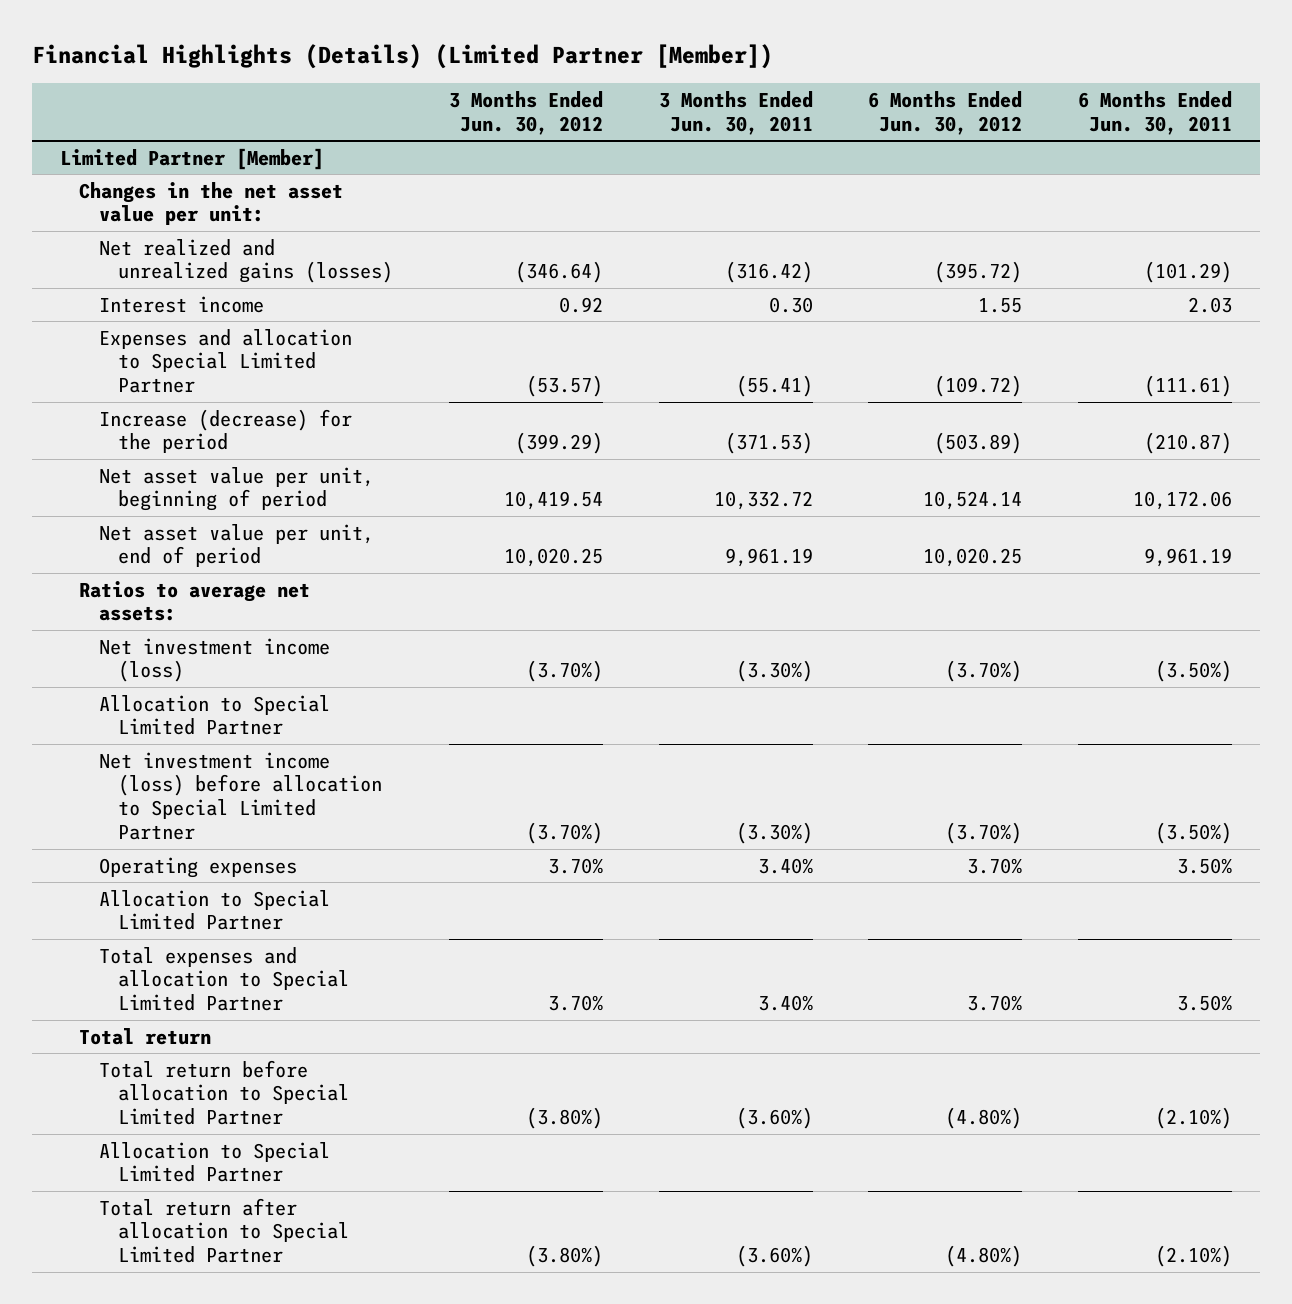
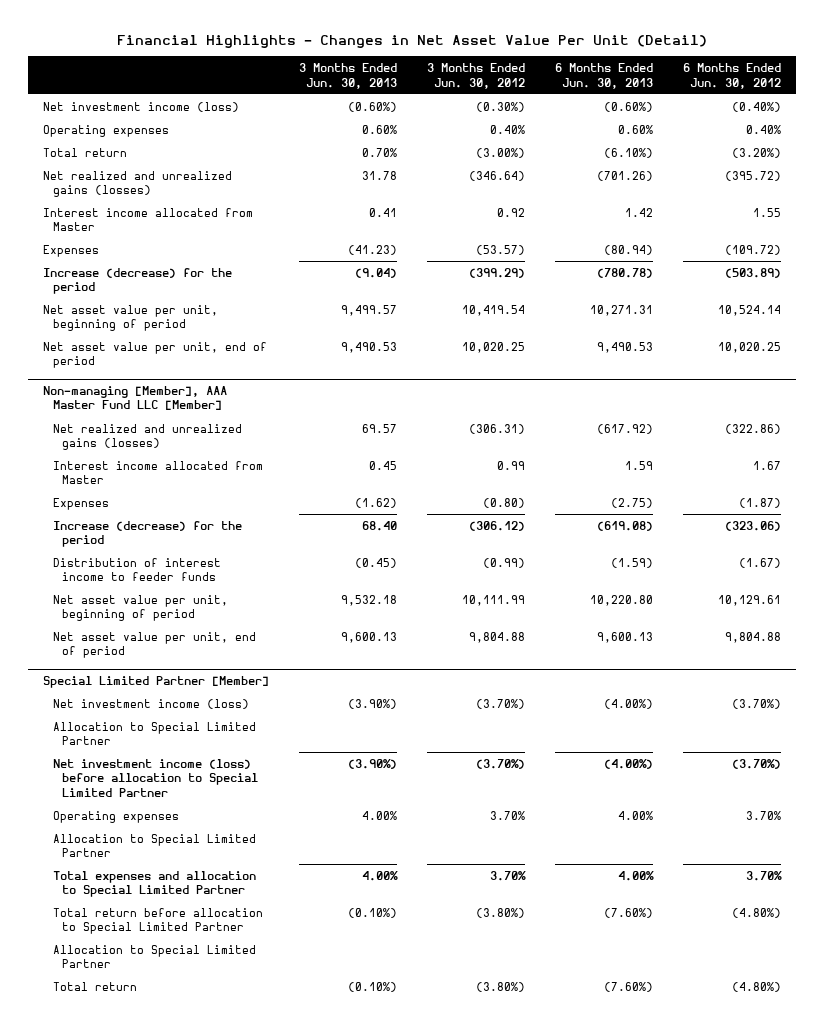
[31,44,773,70] Financial Highlights (Details) (Limited Partner [Member]) -> [116,35,707,49] Financial Highlights - Changes in Net Asset Value Per Unit (Detail)
[658,90,813,135] 3 Months Ended Jun. 30, 2011 -> none
[1078,90,1233,135] 6 Months Ended Jun. 30, 2011 -> none
none -> [298,63,397,89] 3 Months Ended Jun. 30, 2013
none -> [554,63,653,89] 6 Months Ended Jun. 30, 2013
[59,147,324,170] Limited Partner [Member] -> none
[79,181,344,226] Changes in the net asset value per unit: -> none
none -> [42,101,239,112] Net investment income (loss)
none -> [42,124,169,137] Operating expenses
none -> [42,147,127,157] Total return
[98,295,264,313] Interest income -> [42,207,253,232] Interest income allocated from Master
[98,328,352,394] Expenses and allocation to Special Limited Partner -> [42,244,99,257] Expenses
[79,580,311,622] Ratios to average net assets: -> none
none -> [42,385,227,411] Non-managing [Member], AAA Master Fund LLC [Member]
none -> [52,423,242,451] Net realized and unrealized gains (losses)
none -> [52,460,263,485] Interest income allocated from Master
none -> [52,497,109,510] Expenses
none -> [52,520,242,548] Increase (decrease) for the period
none -> [52,557,221,582] Distribution of interest income to feeder funds
none -> [52,594,228,622] Net asset value per unit, beginning of period
none -> [52,631,256,659] Net asset value per unit, end of period
none -> [42,675,269,688] Special Limited Partner [Member]
[79,1027,212,1045] Total return -> none
[98,1197,350,1264] Total return after allocation to Special Limited Partner -> [52,981,137,991] Total return

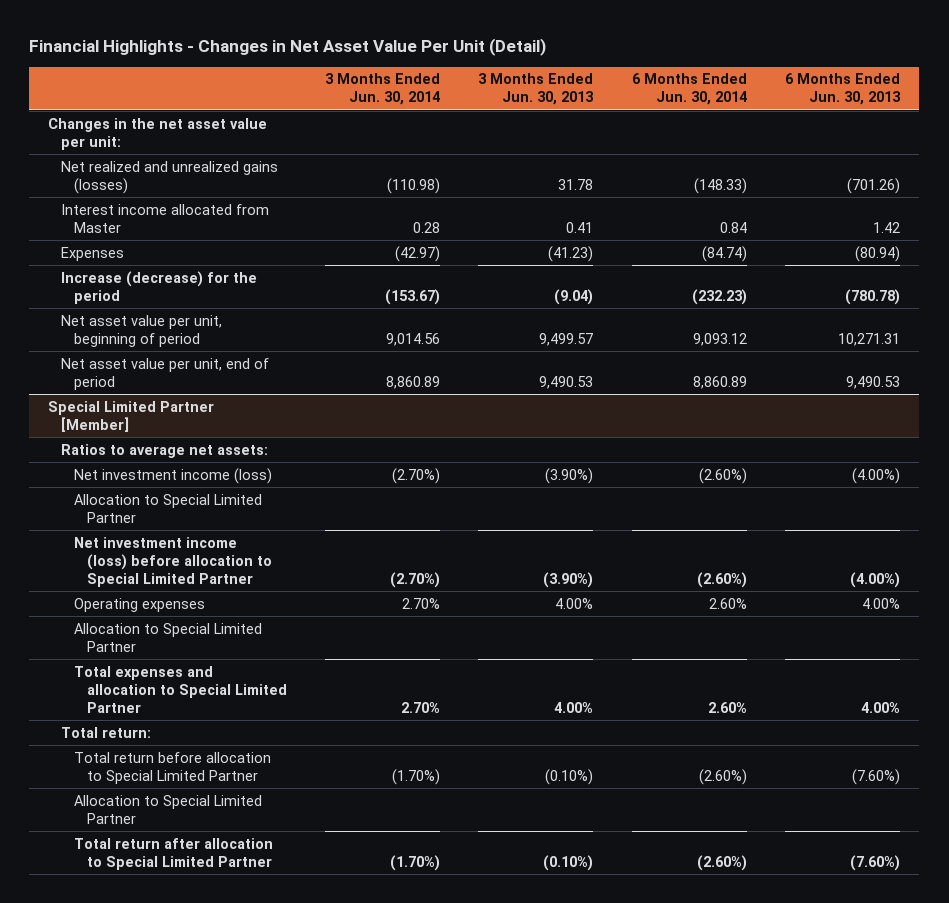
[426,63,525,89] 3 Months Ended Jun. 30, 2012 -> none
[682,63,781,89] 6 Months Ended Jun. 30, 2012 -> none
none -> [324,73,440,106] 3 Months Ended Jun. 30, 2014
none -> [631,73,747,106] 6 Months Ended Jun. 30, 2014
[42,101,239,112] Net investment income (loss) -> none
[42,124,169,137] Operating expenses -> none
[42,147,127,157] Total return -> none
none -> [48,117,268,150] Changes in the net asset value per unit:
[42,385,227,411] Non-managing [Member], AAA Master Fund LLC [Member] -> none
[52,423,242,451] Net realized and unrealized gains (losses) -> none
[52,460,263,485] Interest income allocated from Master -> none
[52,497,109,510] Expenses -> none
[52,520,242,548] Increase (decrease) for the period -> none
[52,557,221,582] Distribution of interest income to feeder funds -> none
[52,594,228,622] Net asset value per unit, beginning of period -> none
[52,631,256,659] Net asset value per unit, end of period -> none
none -> [61,443,269,458] Ratios to average net assets:
none -> [61,726,152,738] Total return:
[52,981,137,991] Total return -> [73,837,273,870] Total return after allocation to Special Limited Partner

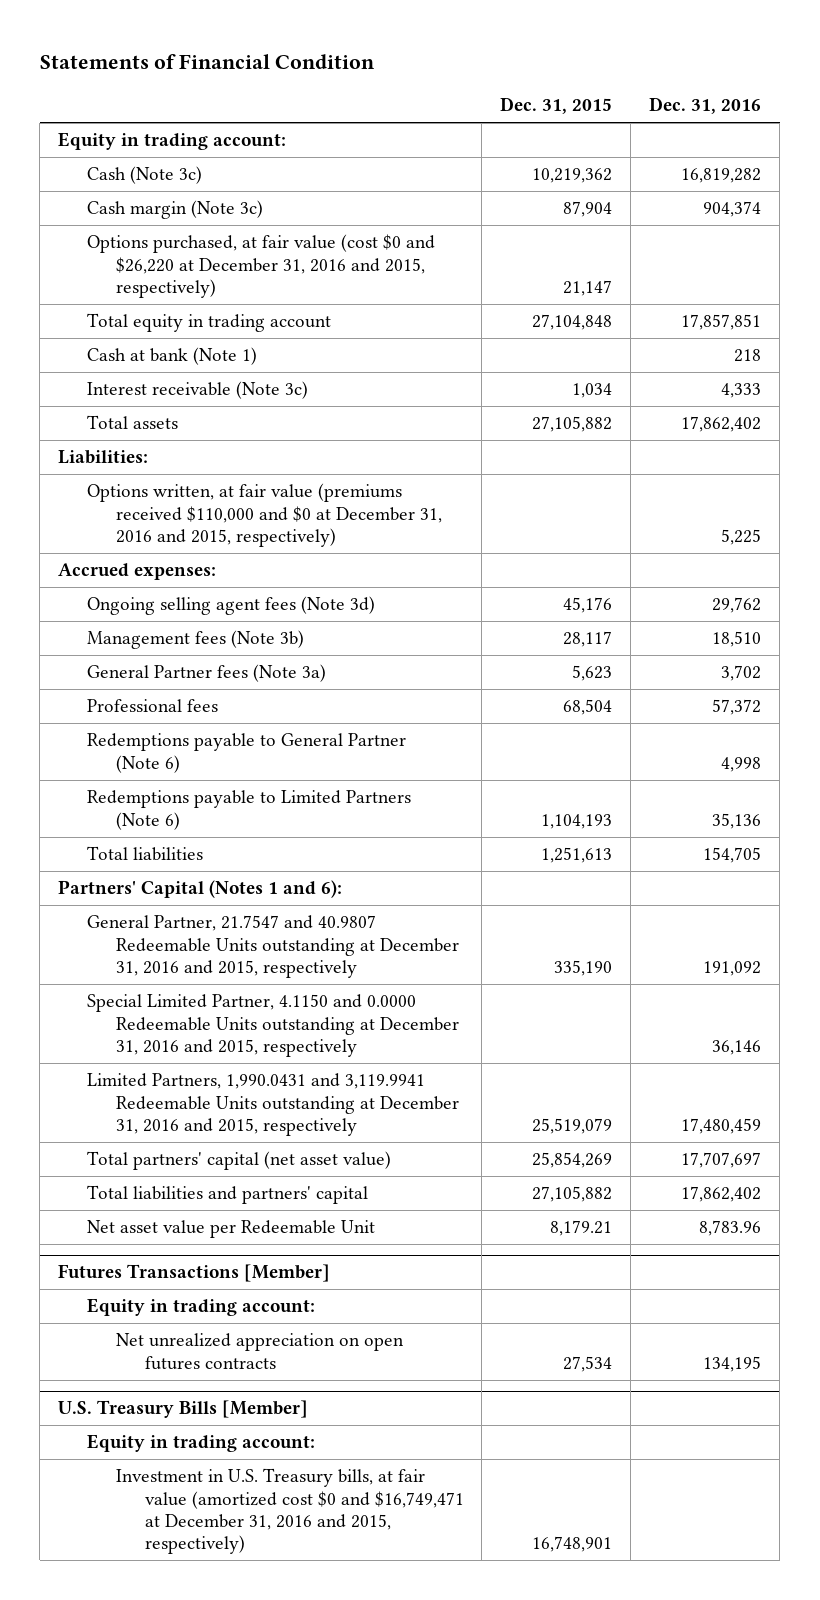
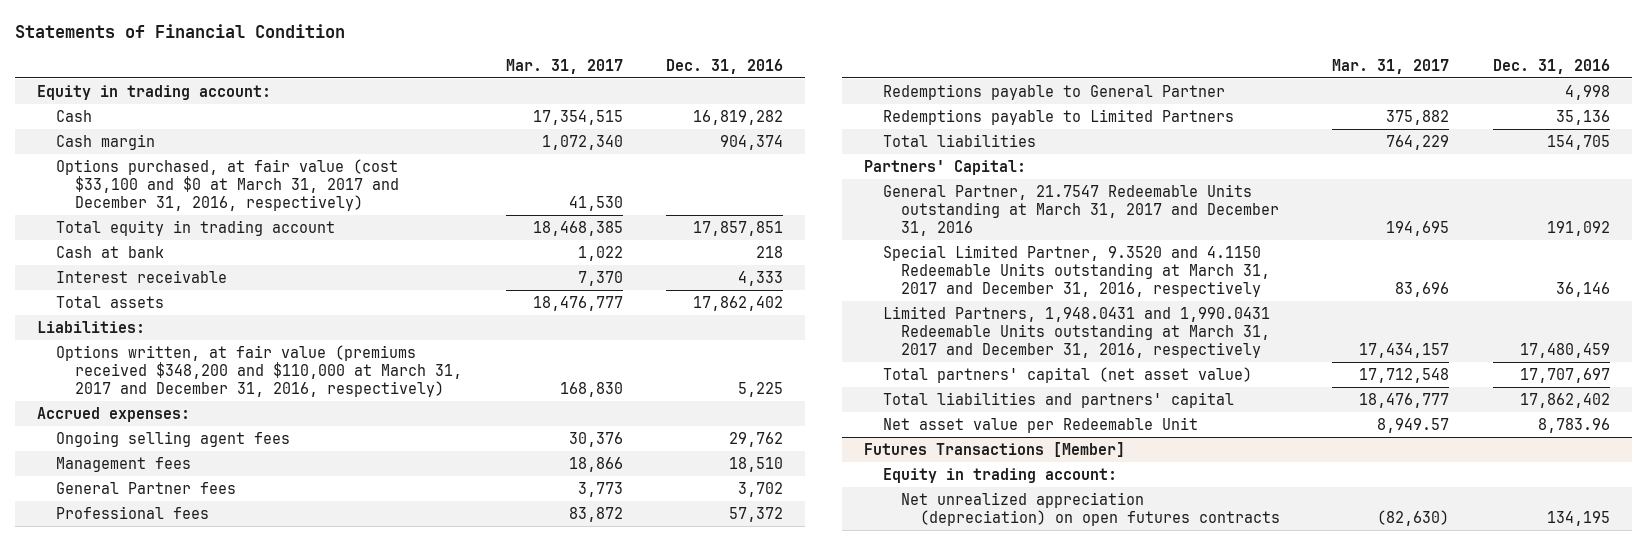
[500,97,613,115] Dec. 31, 2015 -> none
none -> [505,58,623,74] Mar. 31, 2017
[86,166,202,185] Cash (Note 3c) -> [55,109,92,122] Cash
[86,200,263,220] Cash margin (Note 3c) -> [55,133,155,150] Cash margin
[86,234,435,298] Options purchased, at fair value (cost $0 and $26,220 at December 31, 2016 and 2015, respectively) -> [55,158,399,211] Options purchased, at fair value (cost $33,100 and $0 at March 31, 2017 and December 31, 2016, respectively)
[86,347,257,366] Cash at bank (Note 1) -> [55,245,164,258] Cash at bank
[86,381,308,400] Interest receivable (Note 3c) -> [55,269,227,283] Interest receivable
[86,483,442,547] Options written, at fair value (premiums received $110,000 and $0 at December 31, 2016 and 2015, respectively) -> [55,344,462,397] Options written, at fair value (premiums received $348,200 and $110,000 at March 31, 2017 and December 31, 2016, respectively)
[86,596,375,616] Ongoing selling agent fees (Note 3d) -> [55,430,290,447] Ongoing selling agent fees
[86,630,304,650] Management fees (Note 3b) -> [55,456,191,472] Management fees
[86,664,326,683] General Partner fees (Note 3a) -> [55,481,236,494] General Partner fees
[86,733,406,773] Redemptions payable to General Partner (Note 6) -> [882,83,1225,100] Redemptions payable to General Partner
[86,790,411,830] Redemptions payable to Limited Partners (Note 6) -> [882,108,1234,125] Redemptions payable to Limited Partners
[58,880,343,899] Partners' Capital (Notes 1 and 6): -> [863,159,1026,175] Partners' Capital:
[86,915,459,978] General Partner, 21.7547 and 40.9807 Redeemable Units outstanding at December 31, 2016 and 2015, respectively -> [882,183,1280,236] General Partner, 21.7547 Redeemable Units outstanding at March 31, 2017 and December 31, 2016
[86,994,459,1057] Special Limited Partner, 4.1150 and 0.0000 Redeemable Units outstanding at December 31, 2016 and 2015, respectively -> [882,244,1271,297] Special Limited Partner, 9.3520 and 4.1150 Redeemable Units outstanding at March 31, 2017 and December 31, 2016, respectively
[86,1073,459,1136] Limited Partners, 1,990.0431 and 3,119.9941 Redeemable Units outstanding at December 31, 2016 and 2015, respectively -> [882,305,1271,358] Limited Partners, 1,948.0431 and 1,990.0431 Redeemable Units outstanding at March 31, 2017 and December 31, 2016, respectively
[58,1400,309,1419] U.S. Treasury Bills [Member] -> none
[86,1434,315,1453] Equity in trading account: -> none
[115,1468,464,1555] Investment in U.S. Treasury bills, at fair value (amortized cost $0 and $16,749,471 at December 31, 2016 and 2015, respectively) -> none
[115,1333,404,1370] Net unrealized appreciation on open futures contracts -> [901,491,1281,526] Net unrealized appreciation (depreciation) on open futures contracts

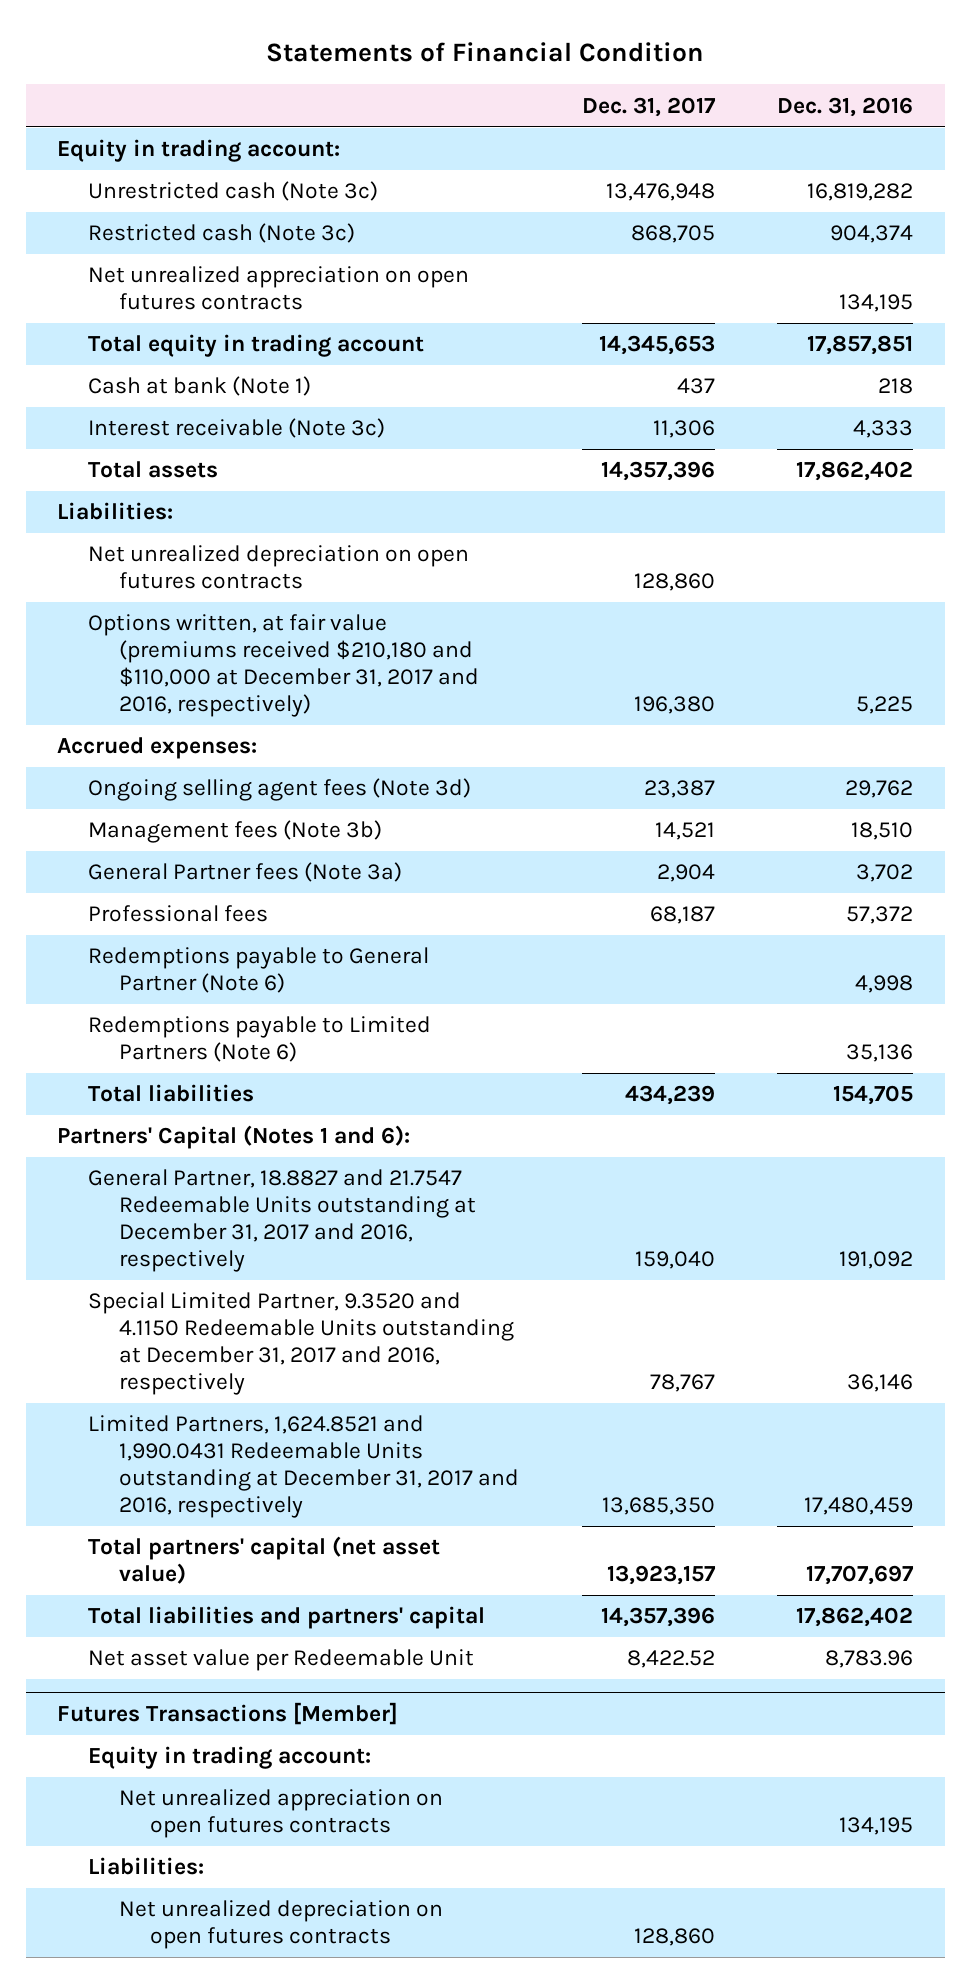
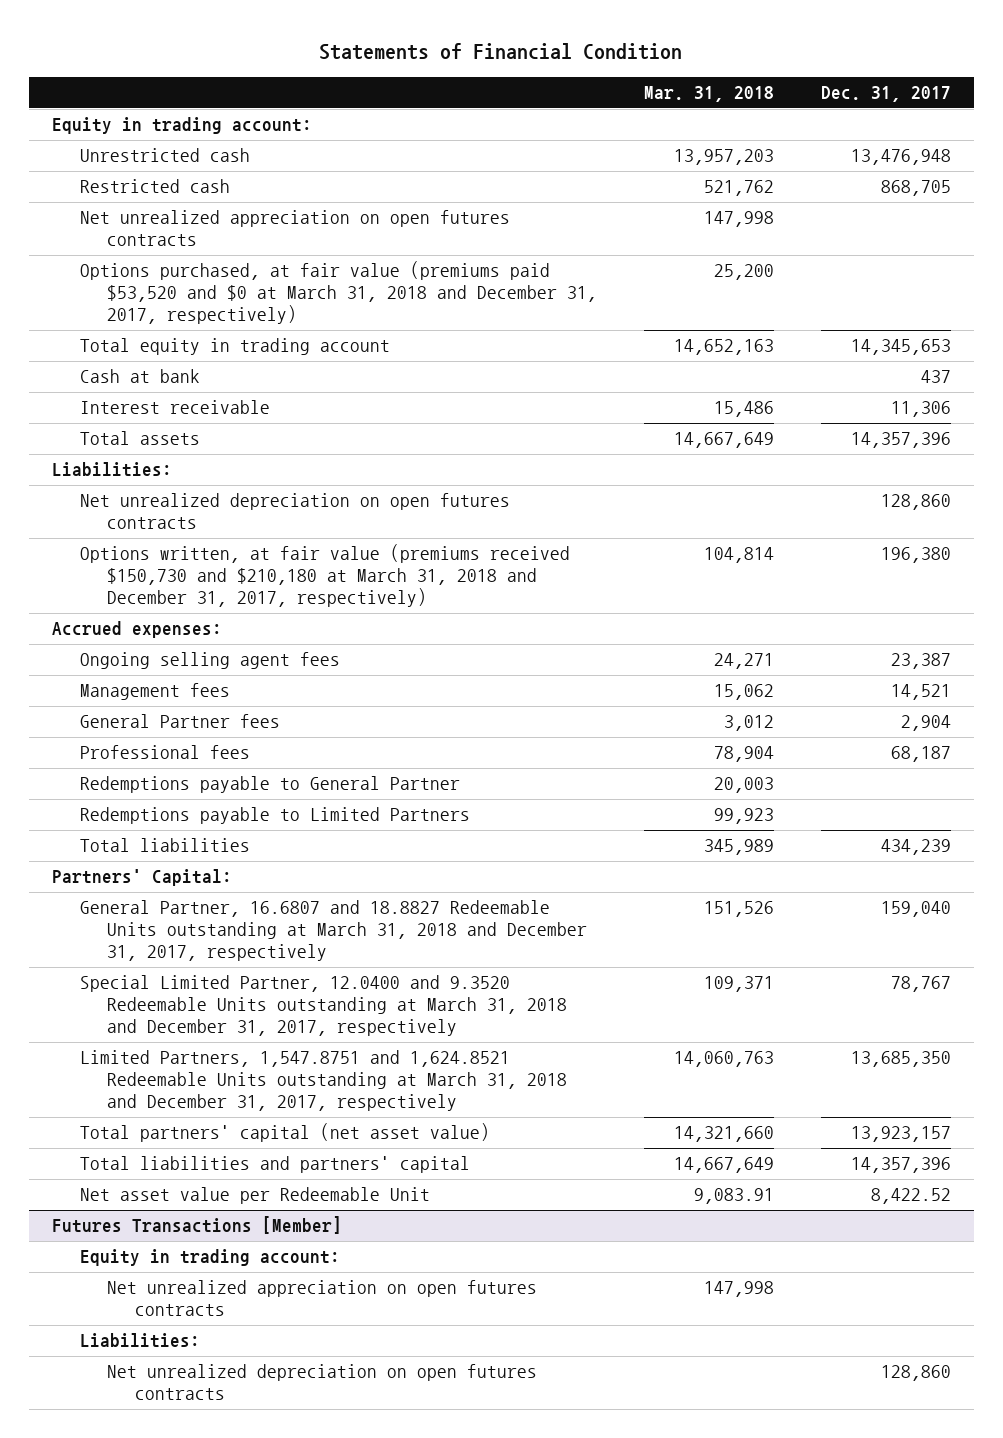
[777,96,914,117] Dec. 31, 2016 -> none
none -> [643,86,774,103] Mar. 31, 2018
[88,181,379,202] Unrestricted cash (Note 3c) -> [79,148,250,163] Unrestricted cash
[88,223,356,244] Restricted cash (Note 3c) -> [79,179,230,194] Restricted cash
none -> [79,261,598,325] Options purchased, at fair value (premiums paid $53,520 and $0 at March 31, 2018 and December 31, 2017, respectively)
[88,376,312,397] Cash at bank (Note 1) -> [79,369,200,384] Cash at bank
[88,418,386,439] Interest receivable (Note 3c) -> [79,400,270,415] Interest receivable
[88,614,480,717] Options written, at fair value (premiums received $210,180 and $110,000 at December 31, 2017 and 2016, respectively) -> [79,544,570,608] Options written, at fair value (premiums received $150,730 and $210,180 at March 31, 2018 and December 31, 2017, respectively)
[88,778,472,802] Ongoing selling agent fees (Note 3d) -> [79,652,340,670] Ongoing selling agent fees
[88,820,383,844] Management fees (Note 3b) -> [79,683,230,701] Management fees
[88,862,403,883] General Partner fees (Note 3a) -> [79,714,280,729] General Partner fees
[88,947,430,994] Redemptions payable to General Partner (Note 6) -> [79,776,460,794] Redemptions payable to General Partner
[88,1016,432,1063] Redemptions payable to Limited Partners (Note 6) -> [79,807,470,825] Redemptions payable to Limited Partners
[57,1125,411,1150] Partners' Capital (Notes 1 and 6): -> [52,869,233,887] Partners' Capital:
[88,1169,477,1272] General Partner, 18.8827 and 21.7547 Redeemable Units outstanding at December 31, 2017 and 2016, respectively -> [79,900,588,962] General Partner, 16.6807 and 18.8827 Redeemable Units outstanding at March 31, 2018 and December 31, 2017, respectively
[88,1292,515,1395] Special Limited Partner, 9.3520 and 4.1150 Redeemable Units outstanding at December 31, 2017 and 2016, respectively -> [79,975,568,1037] Special Limited Partner, 12.0400 and 9.3520 Redeemable Units outstanding at March 31, 2018 and December 31, 2017, respectively
[88,1415,520,1518] Limited Partners, 1,624.8521 and 1,990.0431 Redeemable Units outstanding at December 31, 2017 and 2016, respectively -> [79,1050,568,1112] Limited Partners, 1,547.8751 and 1,624.8521 Redeemable Units outstanding at March 31, 2018 and December 31, 2017, respectively

